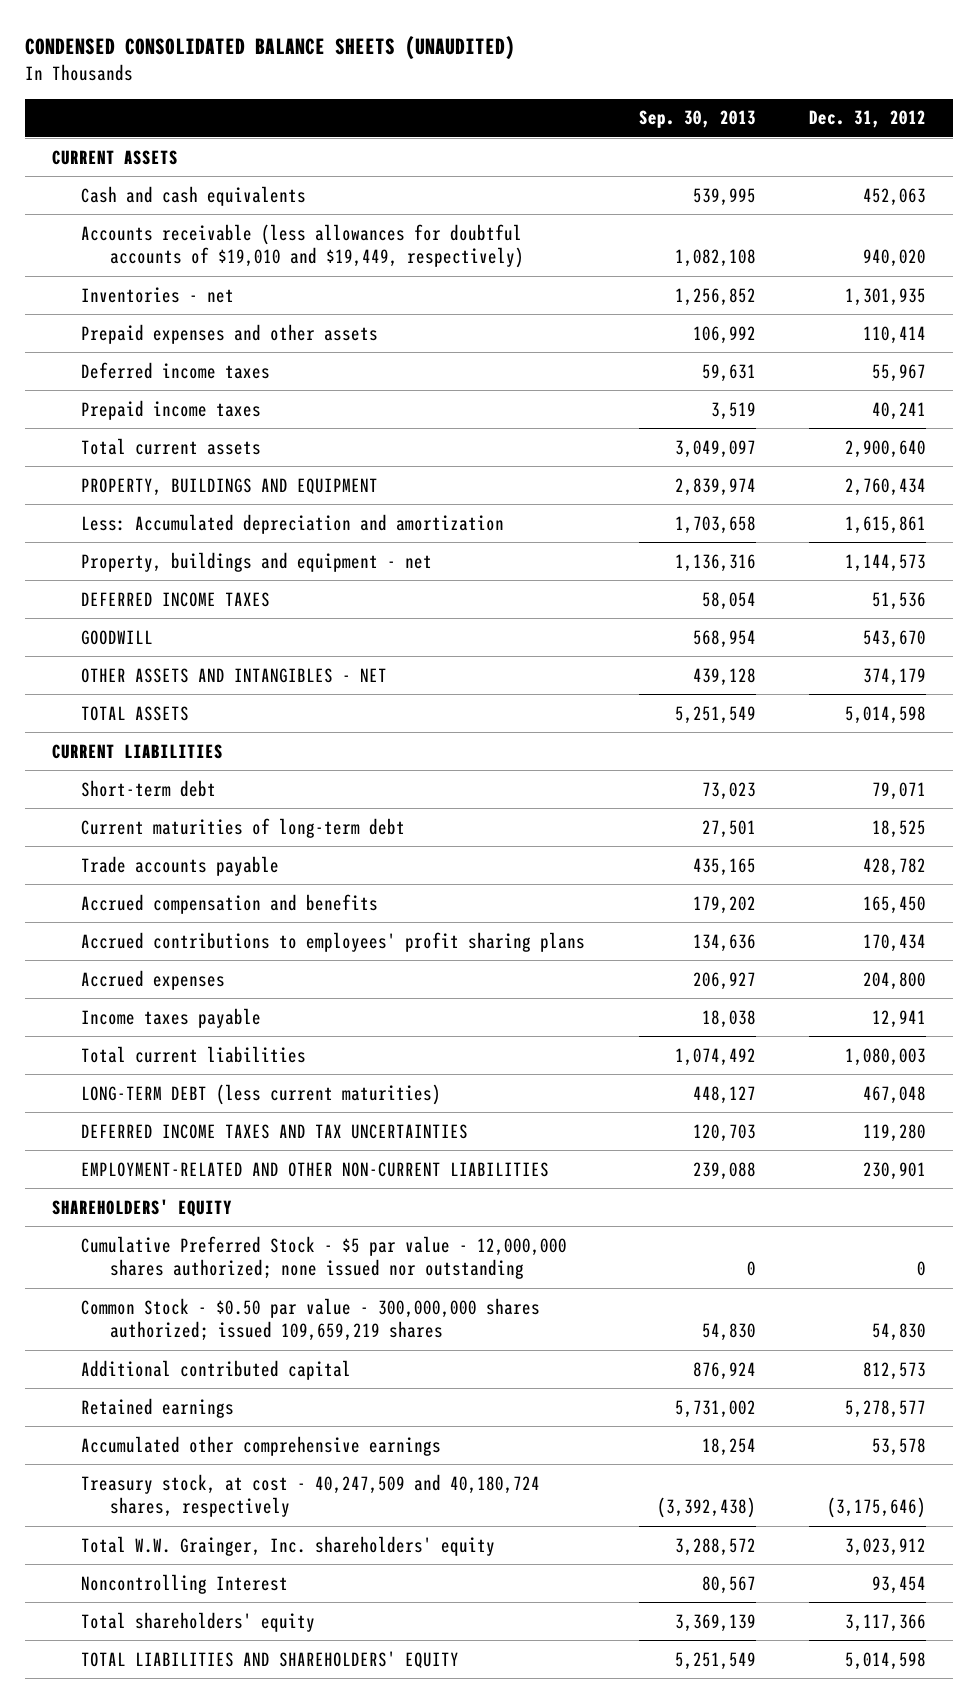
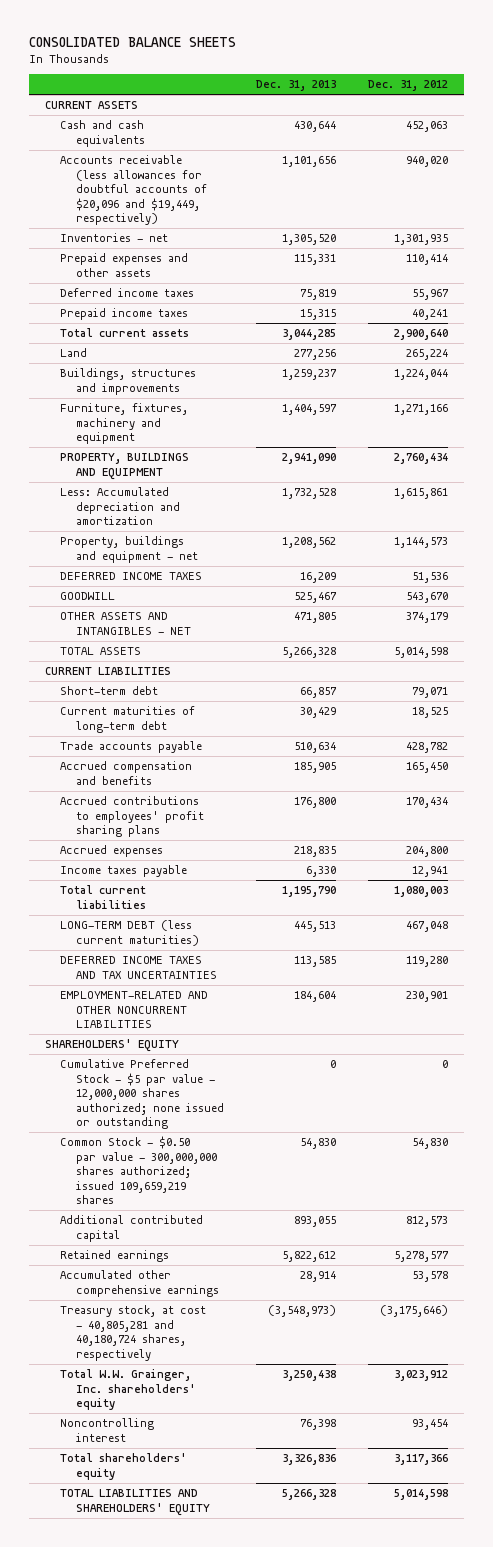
[24,36,515,61] CONDENSED CONSOLIDATED BALANCE SHEETS (UNAUDITED) -> [28,36,236,47] CONSOLIDATED BALANCE SHEETS
[638,110,756,129] Sep. 30, 2013 -> none
none -> [255,80,336,92] Dec. 31, 2013
[80,223,525,269] Accounts receivable (less allowances for doubtful accounts of $19,010 and $19,449, respectively) -> [60,155,207,226] Accounts receivable (less allowances for doubtful accounts of $20,096 and $19,449, respectively)
none -> [60,348,88,358] Land
none -> [60,368,197,395] Buildings, structures and improvements
none -> [60,403,189,445] Furniture, fixtures, machinery and equipment
[80,1161,549,1177] EMPLOYMENT-RELATED AND OTHER NON-CURRENT LIABILITIES -> [60,991,209,1029] EMPLOYMENT-RELATED AND OTHER NONCURRENT LIABILITIES
[80,1235,567,1280] Cumulative Preferred Stock - $5 par value - 12,000,000 shares authorized; none issued nor outstanding -> [60,1059,224,1130] Cumulative Preferred Stock - $5 par value - 12,000,000 shares authorized; none issued or outstanding
[80,1473,540,1518] Treasury stock, at cost - 40,247,509 and 40,180,724 shares, respectively -> [60,1305,207,1361] Treasury stock, at cost - 40,805,281 and 40,180,724 shares, respectively
[80,1573,288,1594] Noncontrolling Interest -> [60,1418,155,1442] Noncontrolling interest

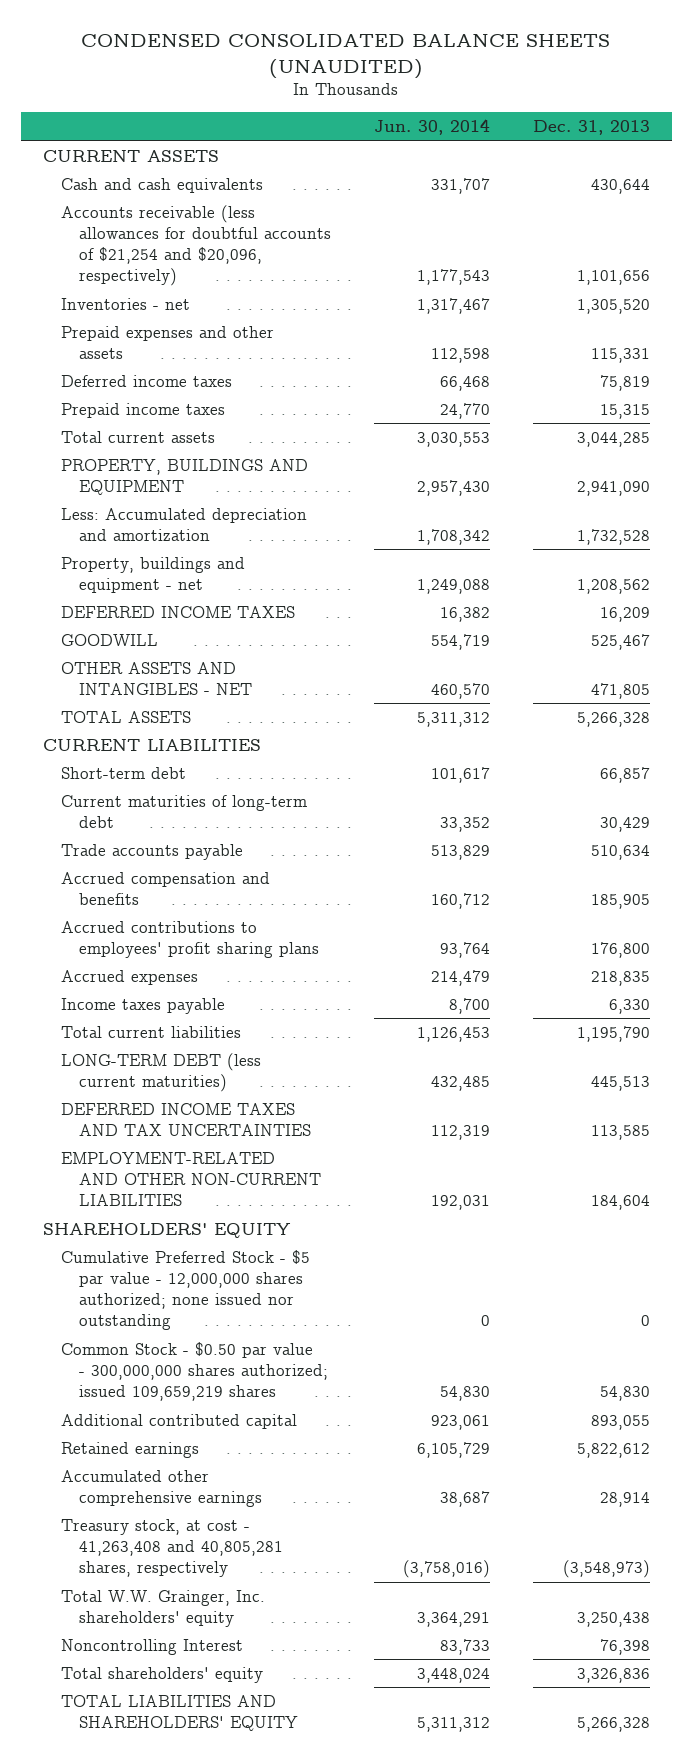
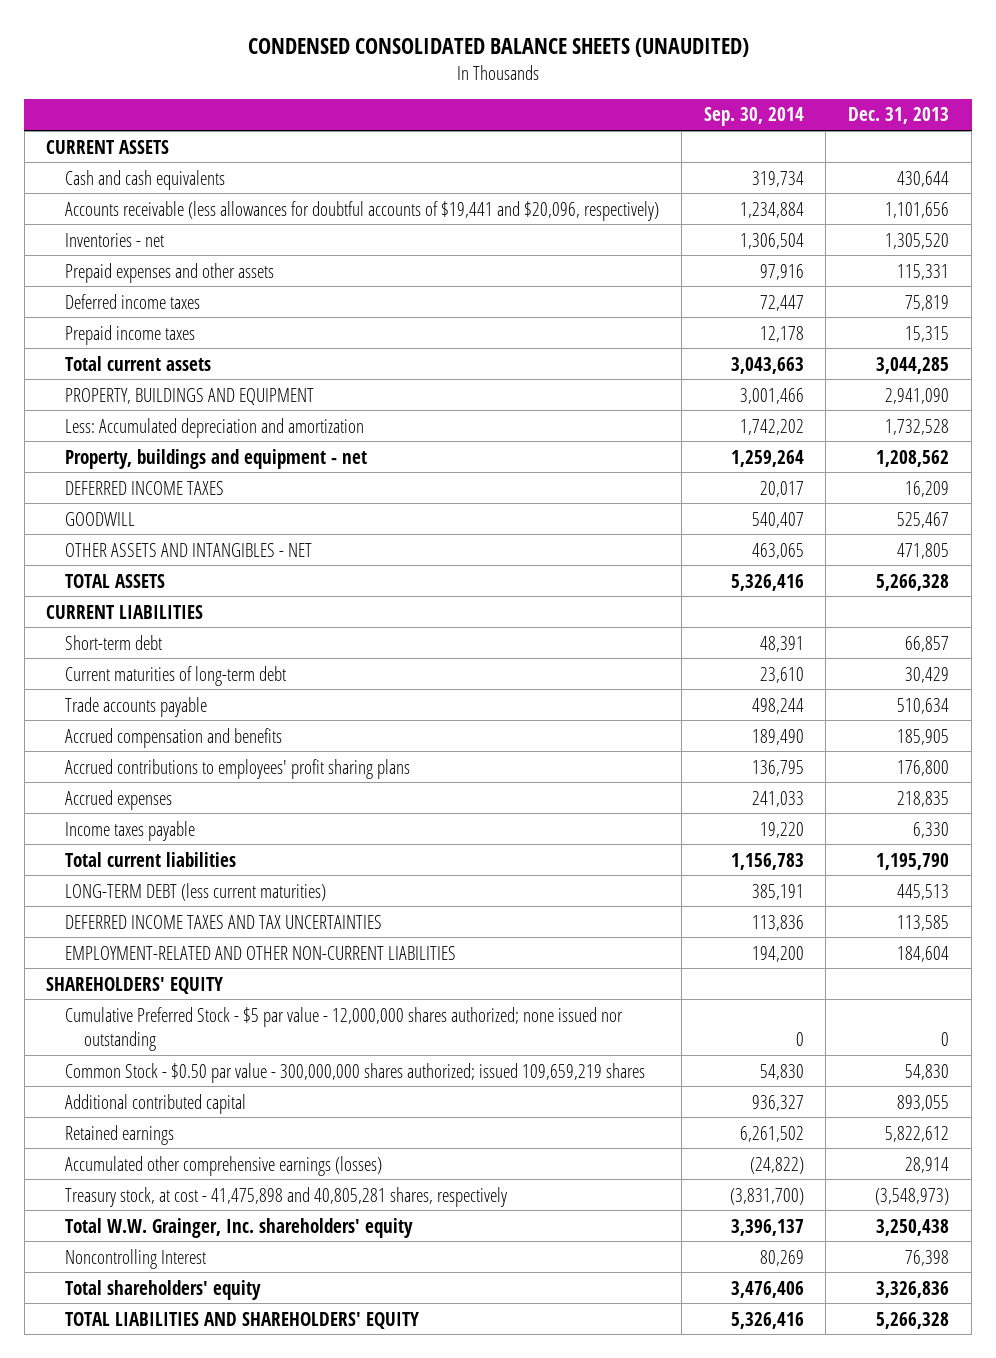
[373,119,490,136] Jun. 30, 2014 -> none
none -> [703,107,804,127] Sep. 30, 2014
[60,204,331,287] Accounts receivable (less allowances for doubtful accounts of $21,254 and $20,096, respectively) -> [65,200,660,221] Accounts receivable (less allowances for doubtful accounts of $19,441 and $20,096, respectively)
[60,1469,262,1508] Accumulated other comprehensive earnings -> [65,1155,383,1176] Accumulated other comprehensive earnings (losses)
[60,1518,283,1578] Treasury stock, at cost - 41,263,408 and 40,805,281 shares, respectively -> [65,1186,508,1207] Treasury stock, at cost - 41,475,898 and 40,805,281 shares, respectively

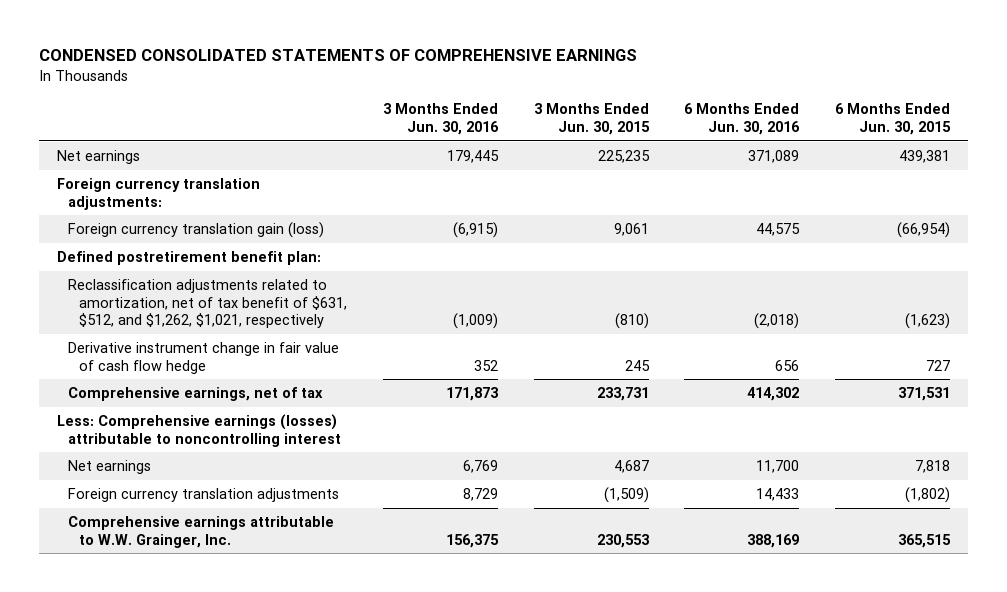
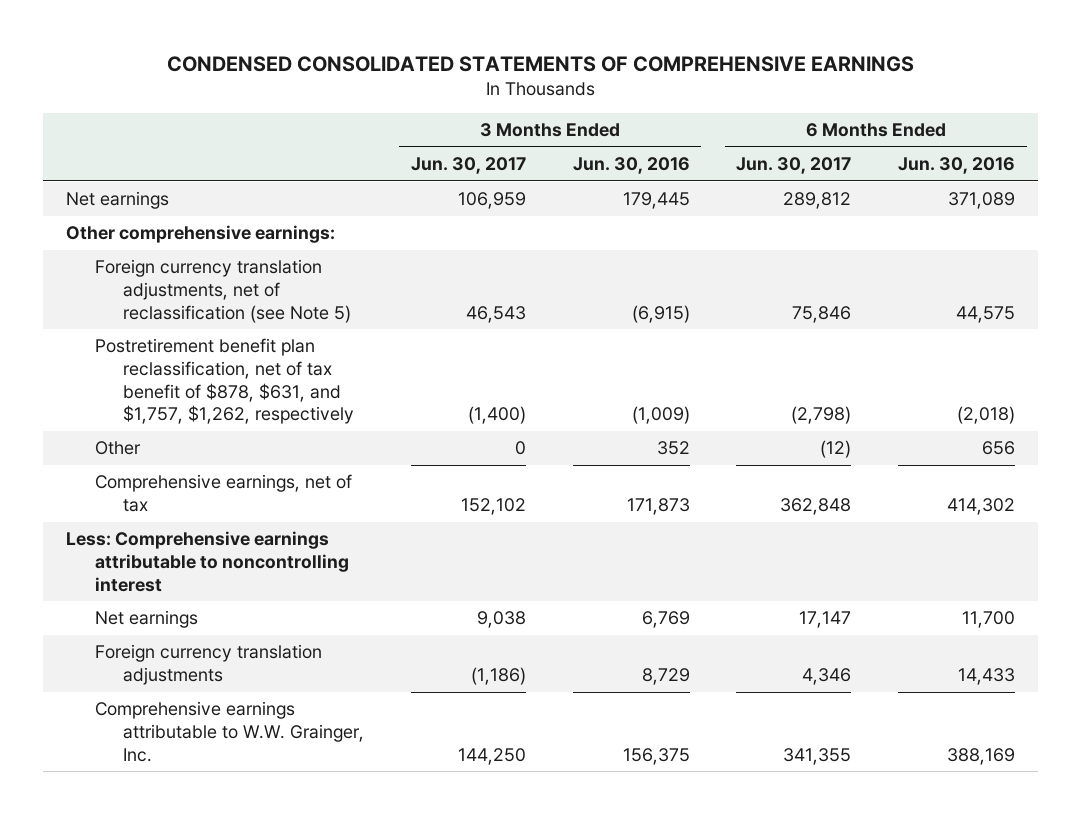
[533,103,650,135] 3 Months Ended Jun. 30, 2015 -> none
[835,103,952,135] 6 Months Ended Jun. 30, 2015 -> none
none -> [410,157,526,175] Jun. 30, 2017
none -> [736,157,852,175] Jun. 30, 2017
[56,178,260,210] Foreign currency translation adjustments: -> none
[56,251,321,266] Defined postretirement benefit plan: -> none
none -> [66,225,336,244] Other comprehensive earnings:
[67,222,324,239] Foreign currency translation gain (loss) -> [94,259,352,323] Foreign currency translation adjustments, net of reclassification (see Note 5)
[67,279,347,329] Reclassification adjustments related to amortization, net of tax benefit of $631, $512, and $1,262, $1,021, respectively -> [94,338,355,425] Postretirement benefit plan reclassification, net of tax benefit of $878, $631, and $1,757, $1,262, respectively
[67,342,339,374] Derivative instrument change in fair value of cash flow hedge -> [94,441,141,456] Other
[56,414,341,447] Less: Comprehensive earnings (losses) attributable to noncontrolling interest -> [66,531,349,592] Less: Comprehensive earnings attributable to noncontrolling interest

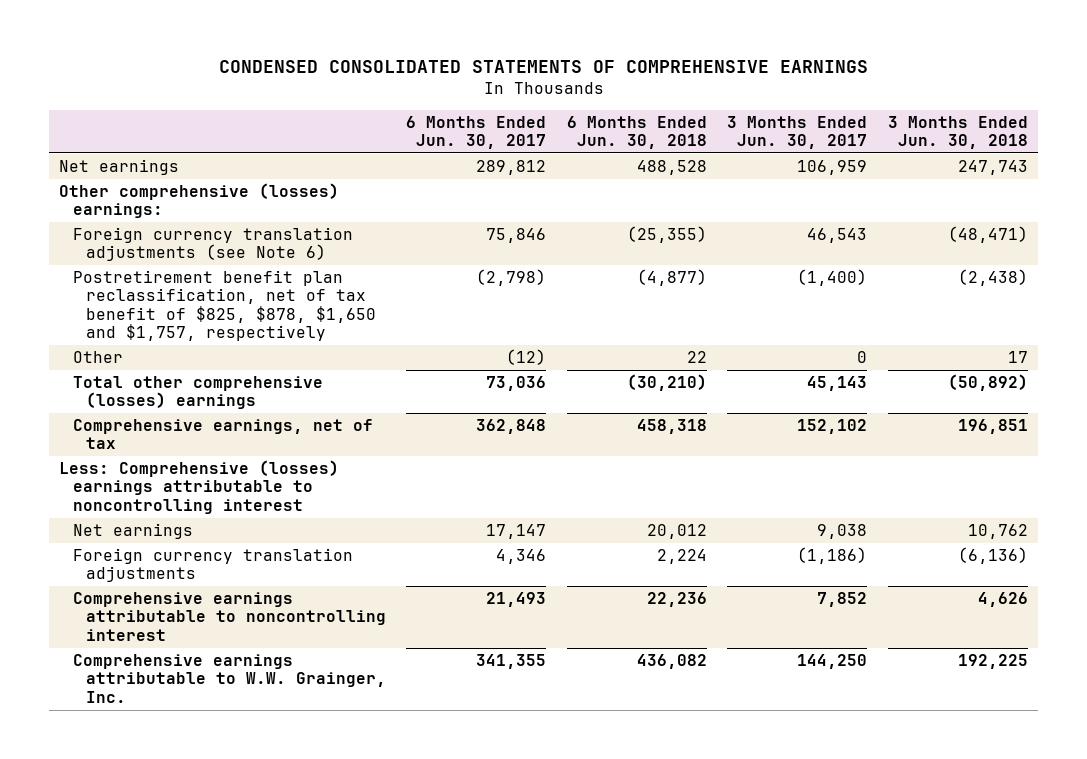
[572,157,690,175] Jun. 30, 2016 -> none
[898,157,1016,175] Jun. 30, 2016 -> none
none -> [566,115,707,150] 6 Months Ended Jun. 30, 2018
none -> [887,115,1028,150] 3 Months Ended Jun. 30, 2018
[66,225,336,244] Other comprehensive earnings: -> [59,183,340,219] Other comprehensive (losses) earnings:
[94,259,352,323] Foreign currency translation adjustments, net of reclassification (see Note 5) -> [72,227,353,262] Foreign currency translation adjustments (see Note 6)
[94,338,355,425] Postretirement benefit plan reclassification, net of tax benefit of $878, $631, and $1,757, $1,262, respectively -> [72,270,376,342] Postretirement benefit plan reclassification, net of tax benefit of $825, $878, $1,650 and $1,757, respectively
none -> [72,376,323,410] Total other comprehensive (losses) earnings
[66,531,349,592] Less: Comprehensive earnings attributable to noncontrolling interest -> [59,460,340,514] Less: Comprehensive (losses) earnings attributable to noncontrolling interest
none -> [72,592,386,641] Comprehensive earnings attributable to noncontrolling interest

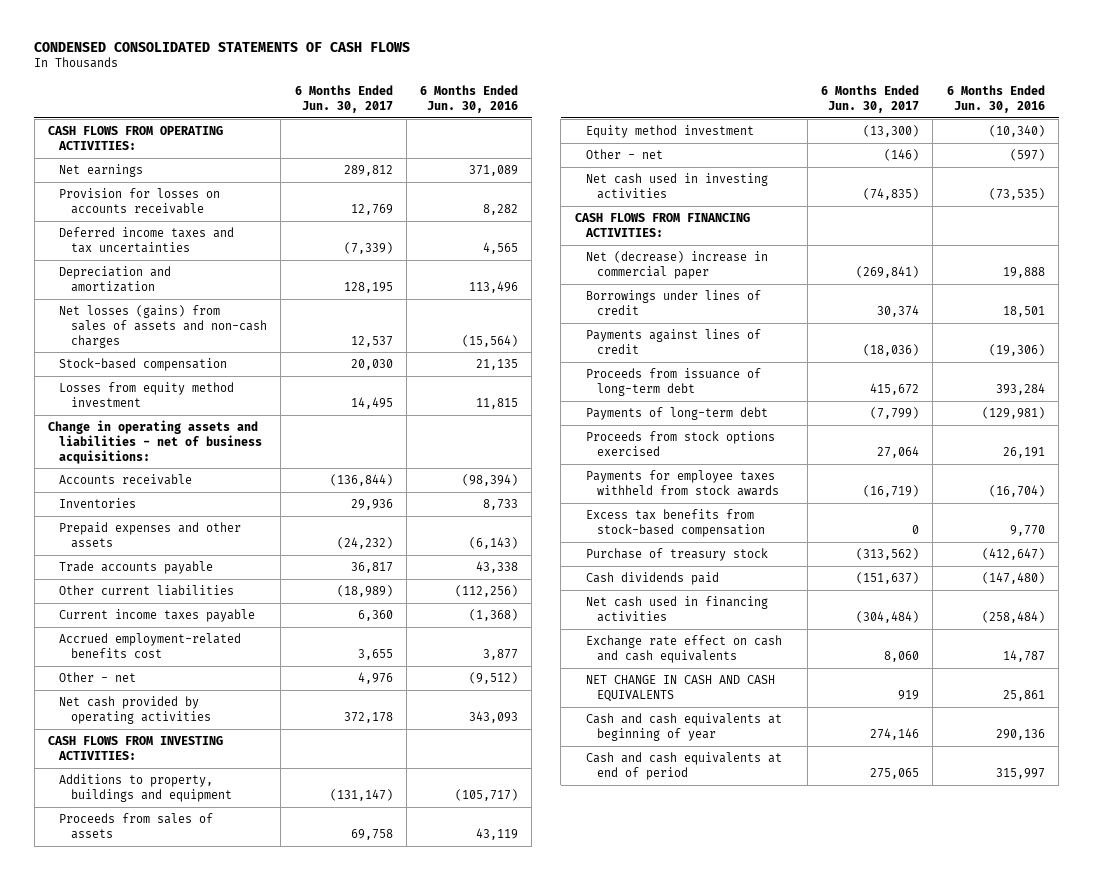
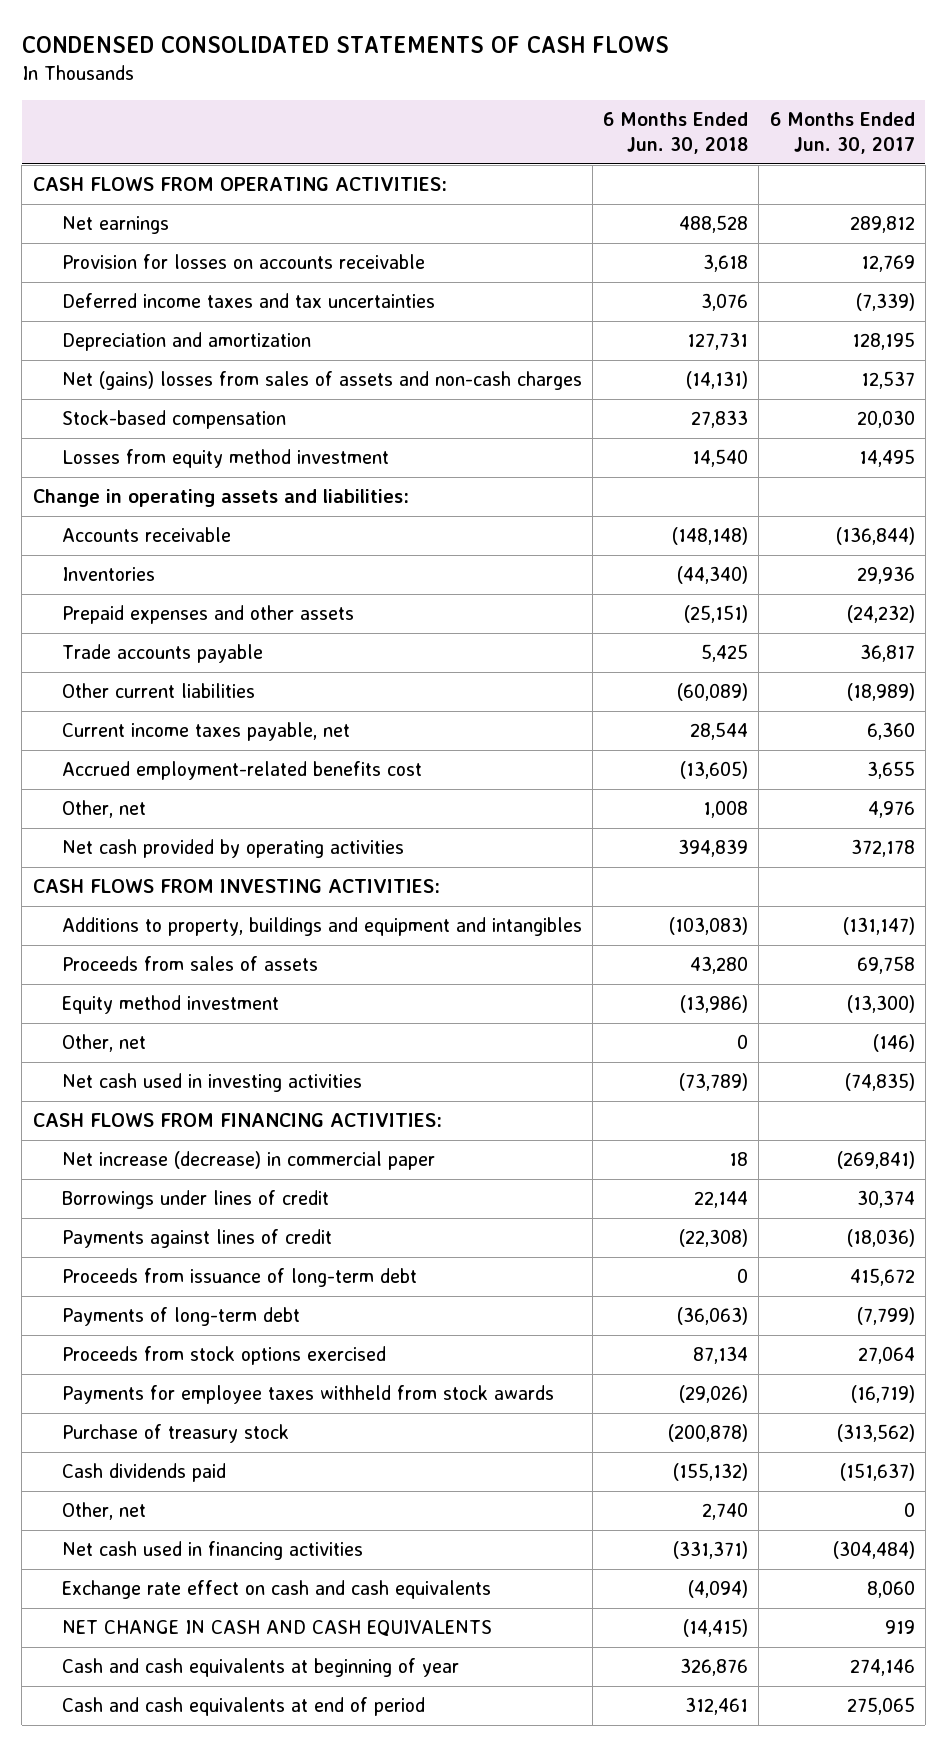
[420,84,519,113] 6 Months Ended Jun. 30, 2016 -> none
none -> [603,112,749,155] 6 Months Ended Jun. 30, 2018
[59,304,267,348] Net losses (gains) from sales of assets and non-cash charges -> [61,371,582,391] Net (gains) losses from sales of assets and non-cash charges
[47,419,263,464] Change in operating assets and liabilities - net of business acquisitions: -> [32,489,409,508] Change in operating assets and liabilities:
[59,608,256,622] Current income taxes payable -> [61,722,350,742] Current income taxes payable, net
[59,671,137,682] Other - net -> [61,800,146,819] Other, net
[59,773,232,802] Additions to property, buildings and equipment -> [61,917,582,937] Additions to property, buildings and equipment and intangibles
[585,148,663,159] Other - net -> [61,1034,146,1053] Other, net
[585,250,768,279] Net (decrease) increase in commercial paper -> [61,1151,435,1171] Net increase (decrease) in commercial paper
[585,508,766,537] Excess tax benefits from stock-based compensation -> none
none -> [61,1502,146,1521] Other, net

